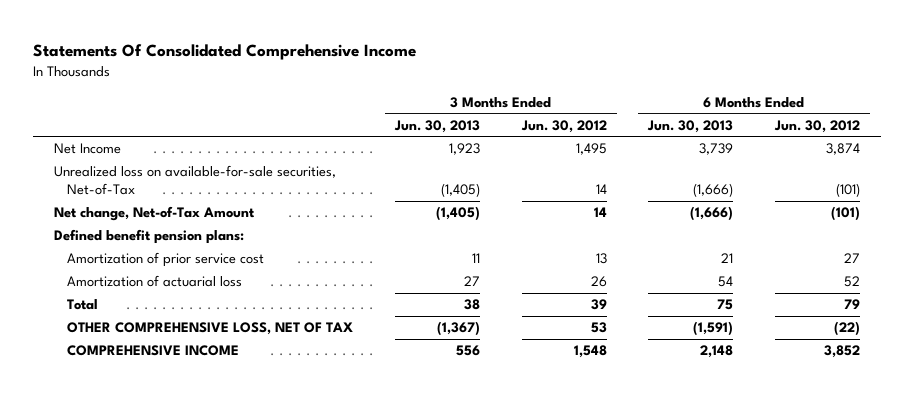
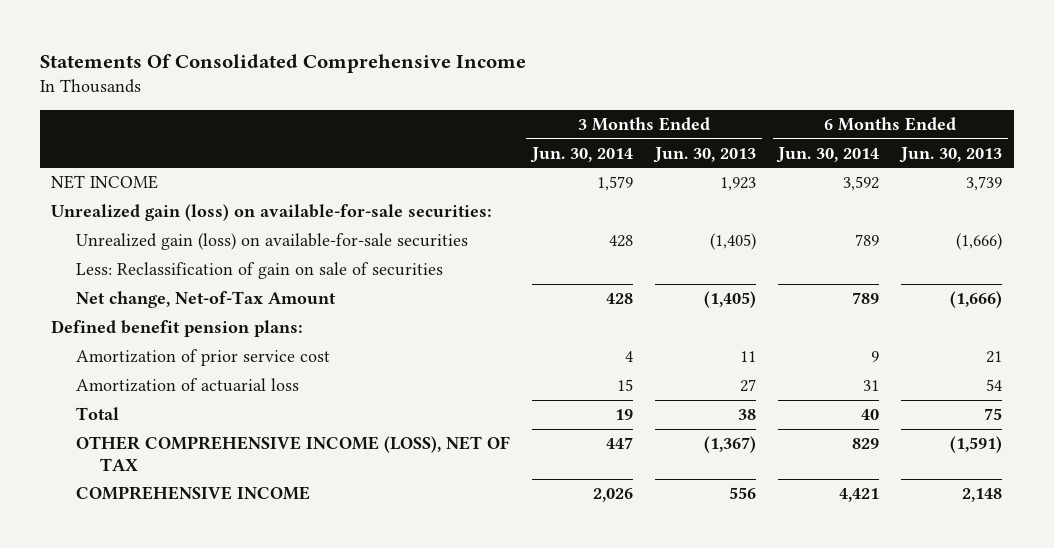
[520,119,607,133] Jun. 30, 2012 -> none
[773,119,860,133] Jun. 30, 2012 -> none
none -> [529,146,633,163] Jun. 30, 2014
none -> [776,146,880,163] Jun. 30, 2014
[54,143,122,155] Net Income -> [51,175,159,190] NET INCOME
none -> [51,204,493,222] Unrealized gain (loss) on available-for-sale securities:
[54,165,337,196] Unrealized loss on available-for-sale securities, Net-of-Tax -> [75,233,468,251] Unrealized gain (loss) on available-for-sale securities
none -> [75,262,443,280] Less: Reclassification of gain on sale of securities
[67,322,354,336] OTHER COMPREHENSIVE LOSS, NET OF TAX -> [75,436,510,471] OTHER COMPREHENSIVE INCOME (LOSS), NET OF TAX

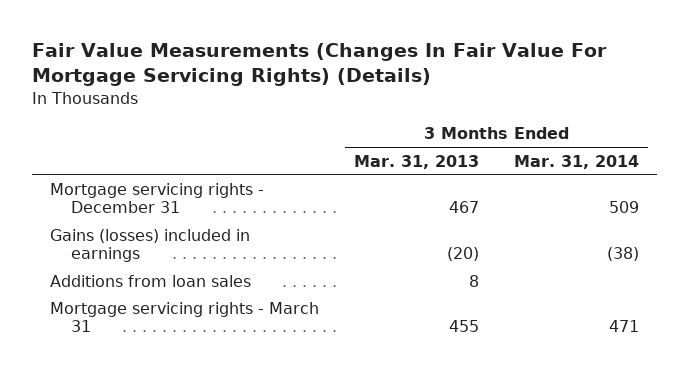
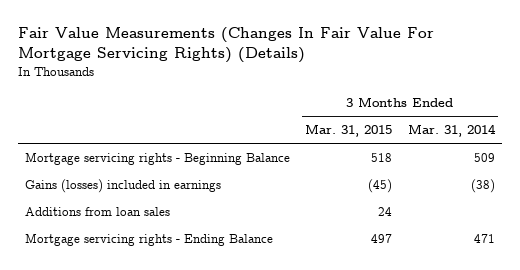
[354,154,480,169] Mar. 31, 2013 -> none
none -> [305,124,393,138] Mar. 31, 2015
[50,182,265,213] Mortgage servicing rights - December 31 -> [25,152,291,166] Mortgage servicing rights - Beginning Balance
[50,301,320,332] Mortgage servicing rights - March 31 -> [25,233,274,247] Mortgage servicing rights - Ending Balance

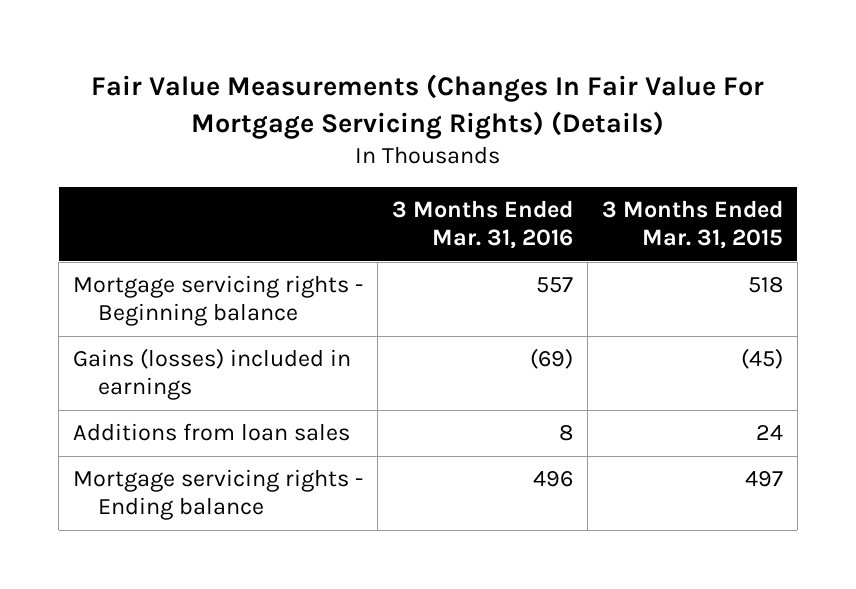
[407,124,496,138] Mar. 31, 2014 -> none
none -> [392,200,574,250] 3 Months Ended Mar. 31, 2016
[25,152,291,166] Mortgage servicing rights - Beginning Balance -> [73,275,364,327] Mortgage servicing rights - Beginning balance
[25,233,274,247] Mortgage servicing rights - Ending Balance -> [73,469,364,521] Mortgage servicing rights - Ending balance

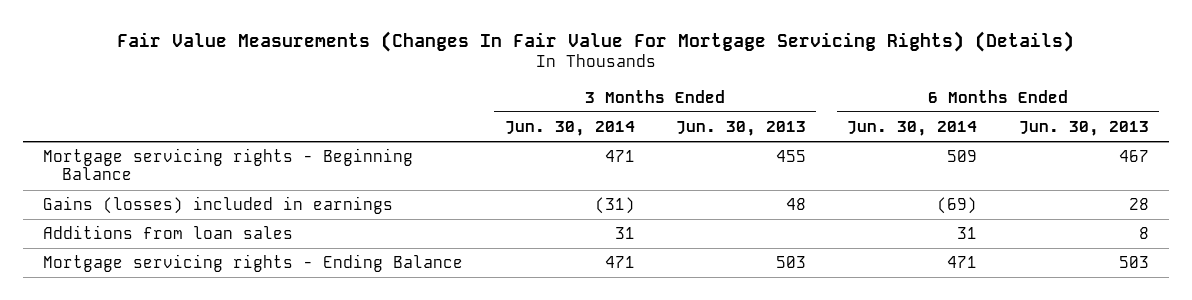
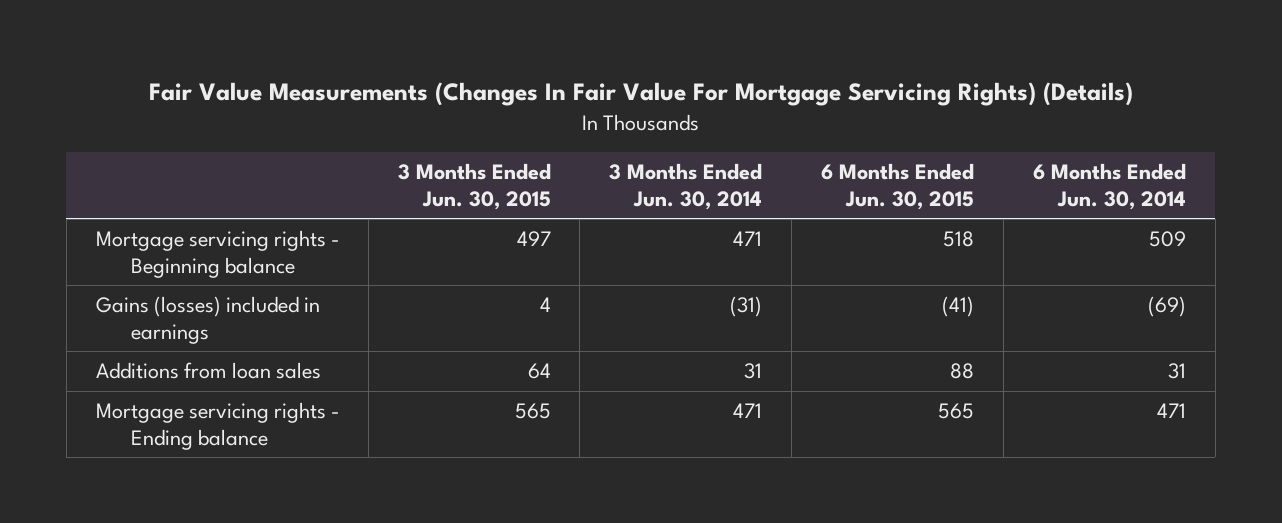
[676,120,807,136] Jun. 30, 2013 -> none
[1018,120,1149,136] Jun. 30, 2013 -> none
none -> [397,163,551,210] 3 Months Ended Jun. 30, 2015
none -> [821,163,975,210] 6 Months Ended Jun. 30, 2015
[43,147,414,181] Mortgage servicing rights - Beginning Balance -> [95,230,339,278] Mortgage servicing rights - Beginning balance
[43,253,464,272] Mortgage servicing rights - Ending Balance -> [95,402,339,450] Mortgage servicing rights - Ending balance

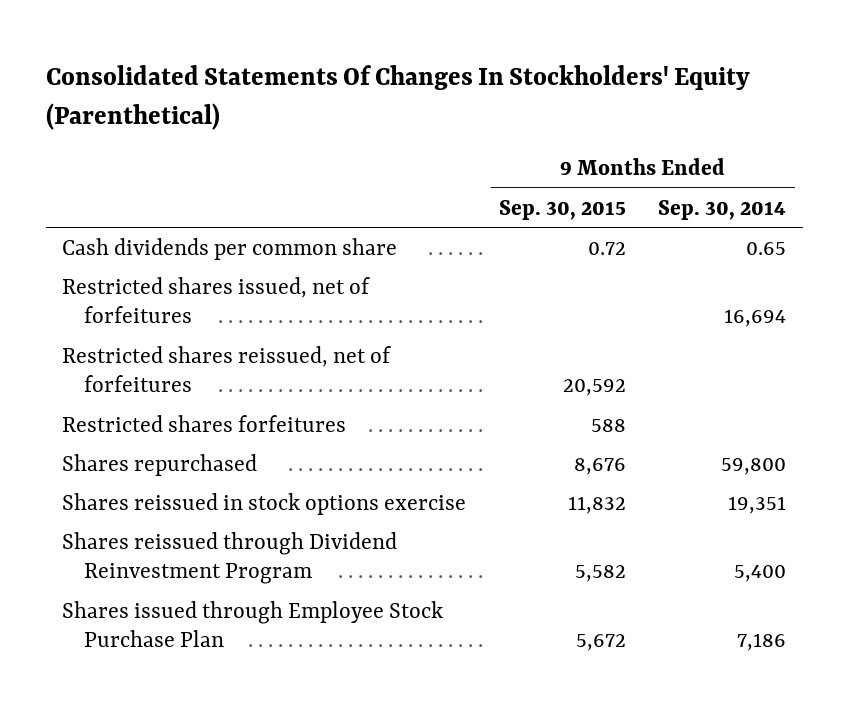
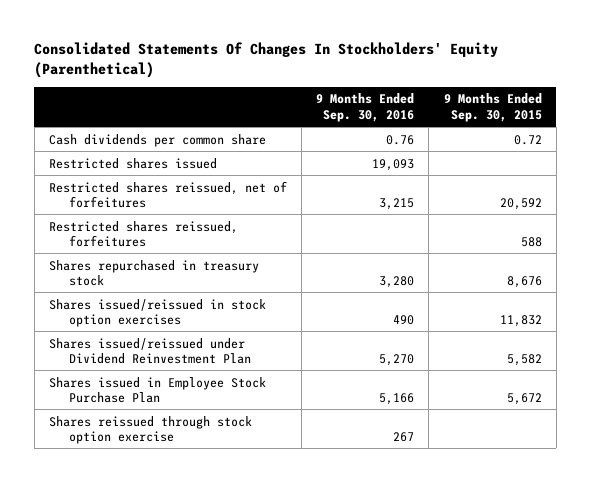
[658,199,787,220] Sep. 30, 2014 -> none
none -> [316,93,415,122] 9 Months Ended Sep. 30, 2016
[62,276,371,324] Restricted shares issued, net of forfeitures -> [49,157,218,169] Restricted shares issued
[62,414,347,432] Restricted shares forfeitures -> [49,220,239,247] Restricted shares reissued, forfeitures
[62,453,258,476] Shares repurchased -> [49,259,260,286] Shares repurchased in treasury stock
[62,492,467,515] Shares reissued in stock options exercise -> [49,298,267,327] Shares issued/reissued in stock option exercises
[62,531,398,585] Shares reissued through Dividend Reinvestment Program -> [49,337,251,364] Shares issued/reissued under Dividend Reinvestment Plan
[62,600,444,648] Shares issued through Employee Stock Purchase Plan -> [49,376,267,403] Shares issued in Employee Stock Purchase Plan
none -> [49,415,253,444] Shares reissued through stock option exercise

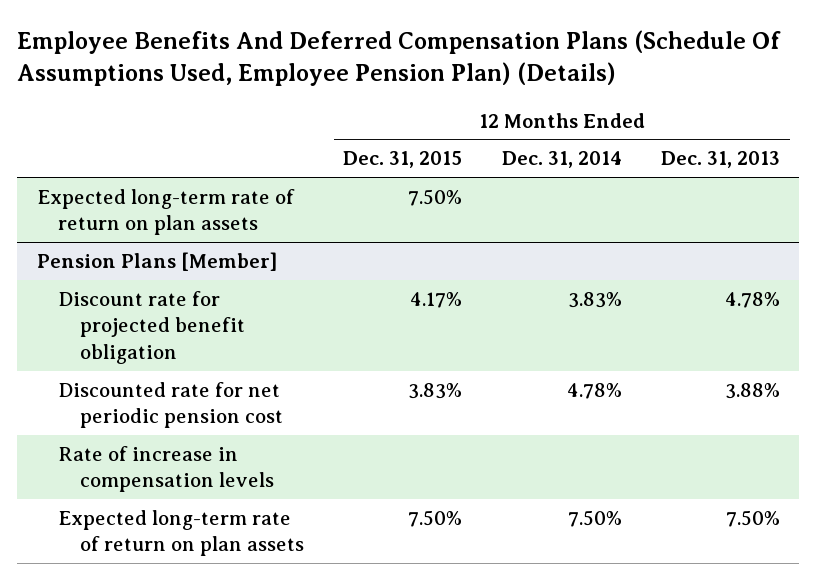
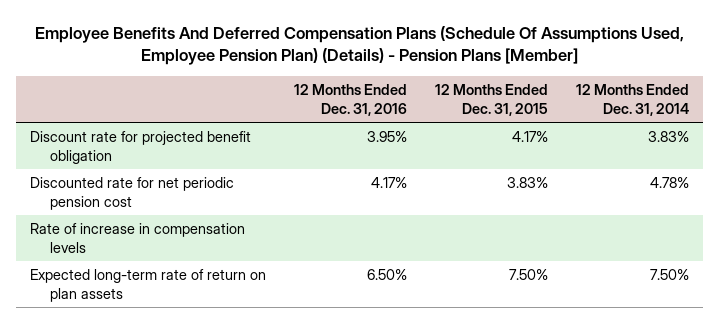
[16,30,781,87] Employee Benefits And Deferred Compensation Plans (Schedule Of Assumptions Used, Employee Pension Plan) (Details) -> [34,25,684,66] Employee Benefits And Deferred Compensation Plans (Schedule Of Assumptions Used, Employee Pension Plan) (Details) - Pension Plans [Member]
[660,151,780,169] Dec. 31, 2013 -> none
none -> [294,84,408,116] 12 Months Ended Dec. 31, 2016
[36,188,295,236] Expected long-term rate of return on plan assets -> none
[36,251,277,271] Pension Plans [Member] -> none

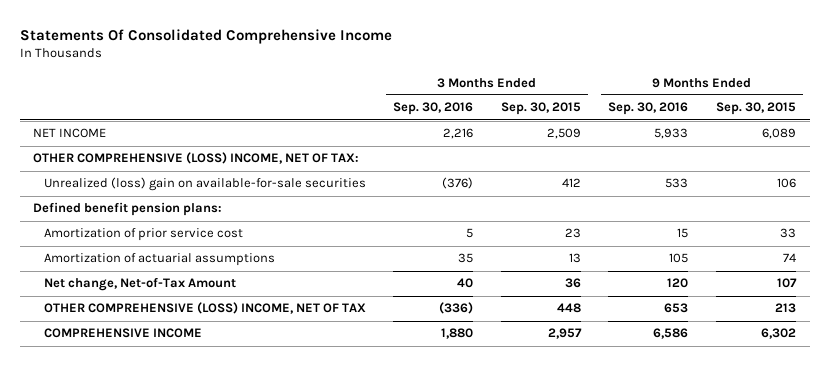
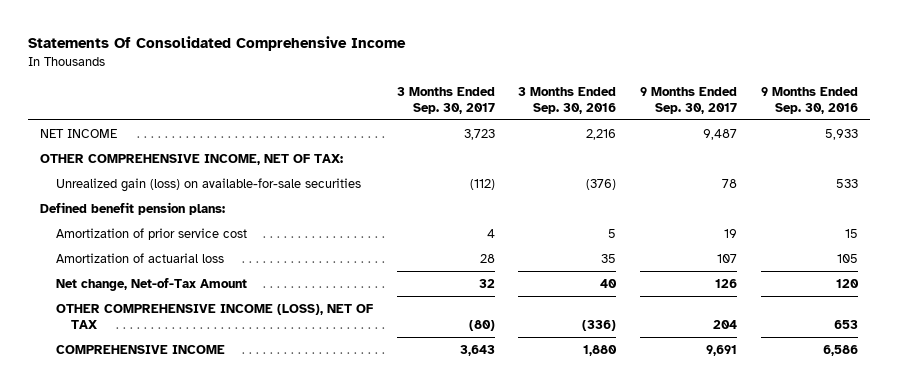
[500,102,581,116] Sep. 30, 2015 -> none
[715,102,796,116] Sep. 30, 2015 -> none
none -> [396,86,495,114] 3 Months Ended Sep. 30, 2017
none -> [639,86,737,114] 9 Months Ended Sep. 30, 2017
[33,152,360,165] OTHER COMPREHENSIVE (LOSS) INCOME, NET OF TAX: -> [40,153,344,165] OTHER COMPREHENSIVE INCOME, NET OF TAX:
[43,177,366,192] Unrealized (loss) gain on available-for-sale securities -> [55,177,361,192] Unrealized gain (loss) on available-for-sale securities
[43,253,275,267] Amortization of actuarial assumptions -> [55,252,224,263] Amortization of actuarial loss
[43,302,366,315] OTHER COMPREHENSIVE (LOSS) INCOME, NET OF TAX -> [55,303,373,329] OTHER COMPREHENSIVE INCOME (LOSS), NET OF TAX

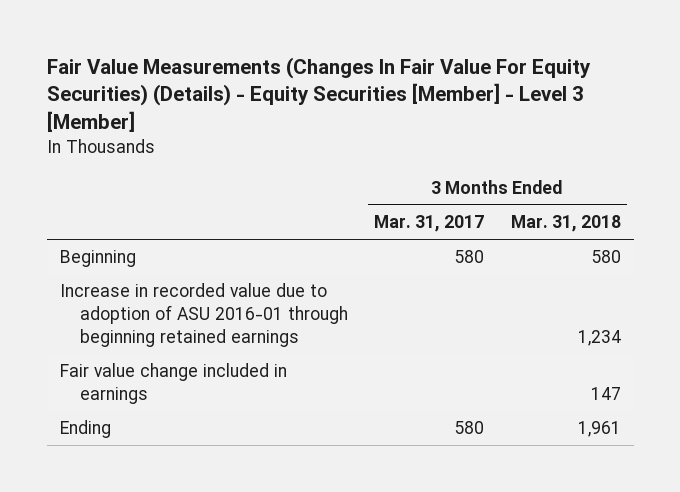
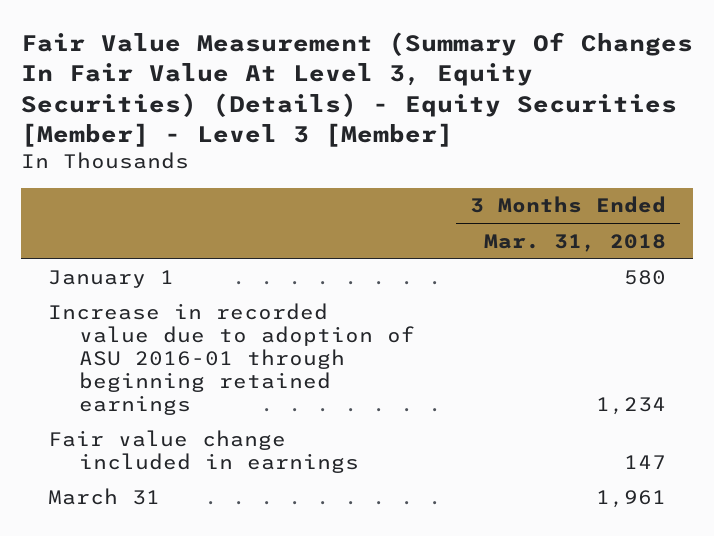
[46,57,591,132] Fair Value Measurements (Changes In Fair Value For Equity Securities) (Details) - Equity Securities [Member] - Level 3 [Member] -> [20,32,693,148] Fair Value Measurement (Summary Of Changes In Fair Value At Level 3, Equity Securities) (Details) - Equity Securities [Member] - Level 3 [Member]
[374,215,485,233] Mar. 31, 2017 -> none
[59,250,136,268] Beginning -> [48,270,175,289] January 1
[59,420,111,439] Ending -> [48,488,161,506] March 31

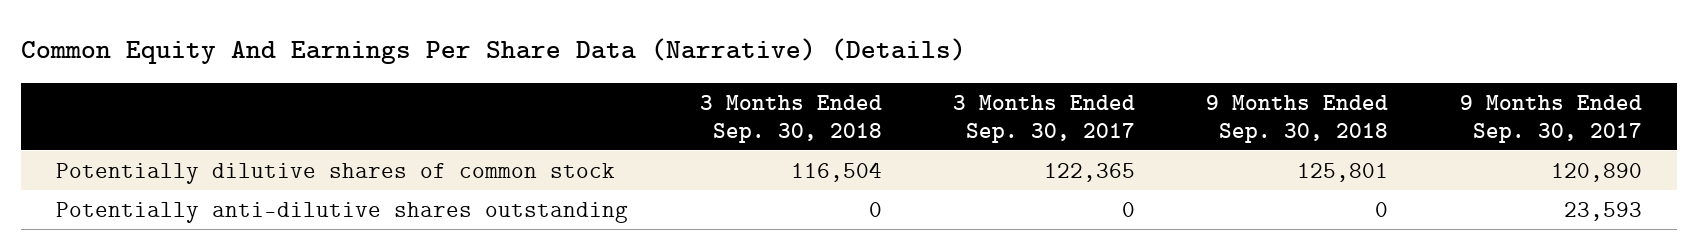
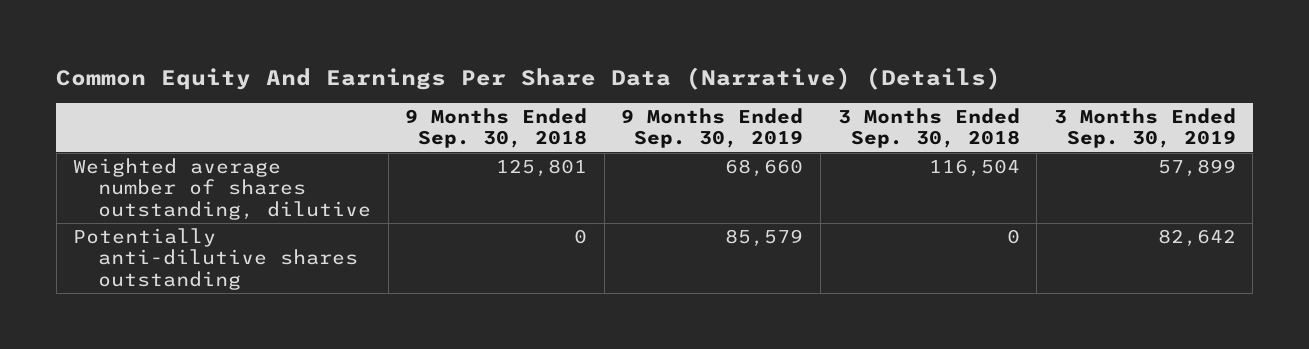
[952,94,1135,143] 3 Months Ended Sep. 30, 2017 -> none
[1459,94,1642,143] 9 Months Ended Sep. 30, 2017 -> none
none -> [621,108,804,149] 9 Months Ended Sep. 30, 2019
none -> [1053,108,1236,149] 3 Months Ended Sep. 30, 2019
[56,163,616,185] Potentially dilutive shares of common stock -> [73,158,371,220] Weighted average number of shares outstanding, dilutive

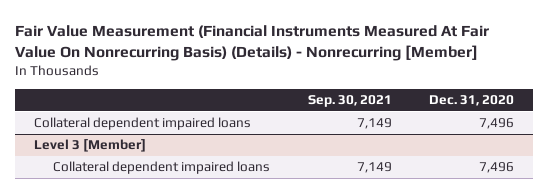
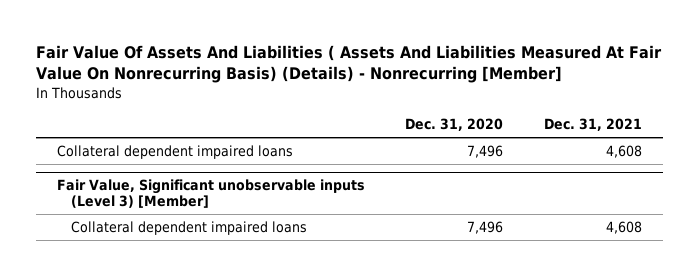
[15,25,490,62] Fair Value Measurement (Financial Instruments Measured At Fair Value On Nonrecurring Basis) (Details) - Nonrecurring [Member] -> [36,44,663,84] Fair Value Of Assets And Liabilities ( Assets And Liabilities Measured At Fair Value On Nonrecurring Basis) (Details) - Nonrecurring [Member]
[307,95,392,108] Sep. 30, 2021 -> none
none -> [544,118,643,132] Dec. 31, 2021
[33,139,146,153] Level 3 [Member] -> [56,178,365,209] Fair Value, Significant unobservable inputs (Level 3) [Member]

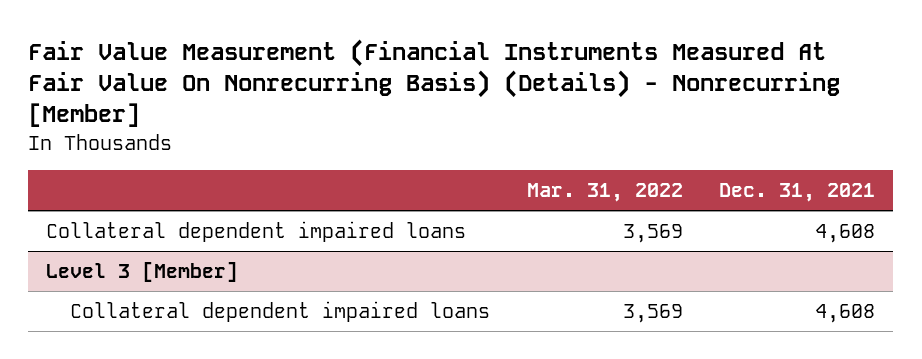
[36,44,663,84] Fair Value Of Assets And Liabilities ( Assets And Liabilities Measured At Fair Value On Nonrecurring Basis) (Details) - Nonrecurring [Member] -> [28,38,841,128] Fair Value Measurement (Financial Instruments Measured At Fair Value On Nonrecurring Basis) (Details) - Nonrecurring [Member]
[405,118,504,132] Dec. 31, 2020 -> none
none -> [526,183,683,203] Mar. 31, 2022
[56,178,365,209] Fair Value, Significant unobservable inputs (Level 3) [Member] -> [46,262,239,283] Level 3 [Member]

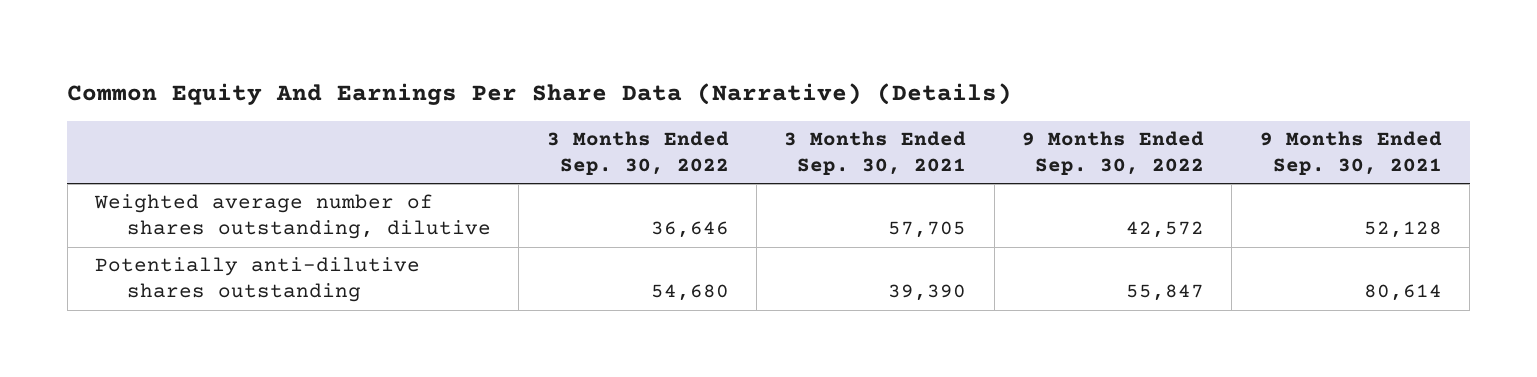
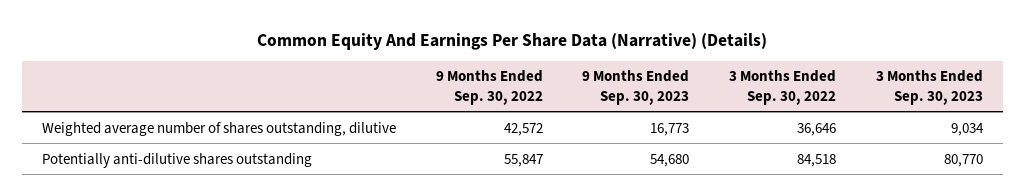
[784,131,967,176] 3 Months Ended Sep. 30, 2021 -> none
[1259,131,1442,176] 9 Months Ended Sep. 30, 2021 -> none
none -> [582,70,690,105] 9 Months Ended Sep. 30, 2023
none -> [875,70,983,105] 3 Months Ended Sep. 30, 2023
[650,284,729,302] 54,680 -> [797,153,837,167] 84,518

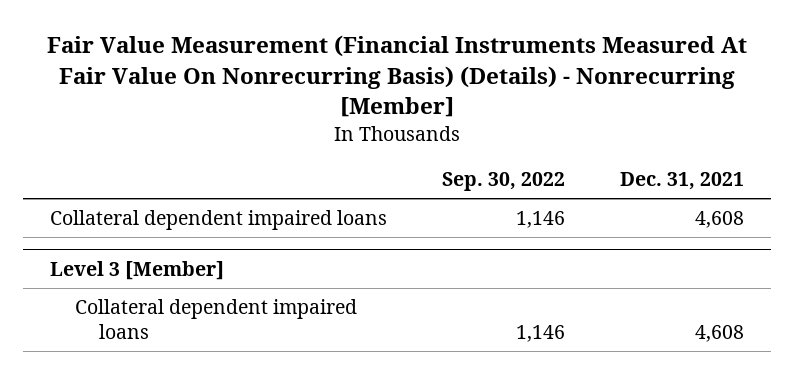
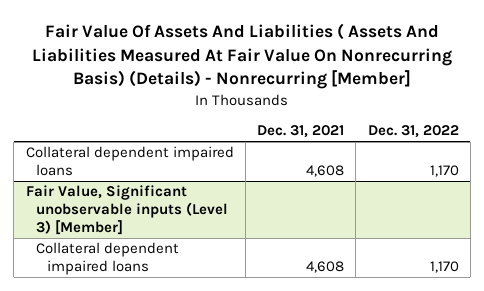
[46,35,747,118] Fair Value Measurement (Financial Instruments Measured At Fair Value On Nonrecurring Basis) (Details) - Nonrecurring [Member] -> [32,23,453,90] Fair Value Of Assets And Liabilities ( Assets And Liabilities Measured At Fair Value On Nonrecurring Basis) (Details) - Nonrecurring [Member]
[441,172,565,192] Sep. 30, 2022 -> none
none -> [367,125,459,139] Dec. 31, 2022
[50,260,225,280] Level 3 [Member] -> [25,185,229,235] Fair Value, Significant unobservable inputs (Level 3) [Member]

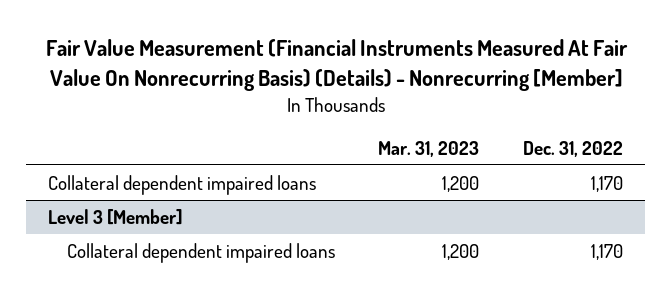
[32,23,453,90] Fair Value Of Assets And Liabilities ( Assets And Liabilities Measured At Fair Value On Nonrecurring Basis) (Details) - Nonrecurring [Member] -> [45,38,628,91] Fair Value Measurement (Financial Instruments Measured At Fair Value On Nonrecurring Basis) (Details) - Nonrecurring [Member]
[257,125,345,139] Dec. 31, 2021 -> none
none -> [378,140,480,157] Mar. 31, 2023
[25,185,229,235] Fair Value, Significant unobservable inputs (Level 3) [Member] -> [47,208,183,225] Level 3 [Member]

